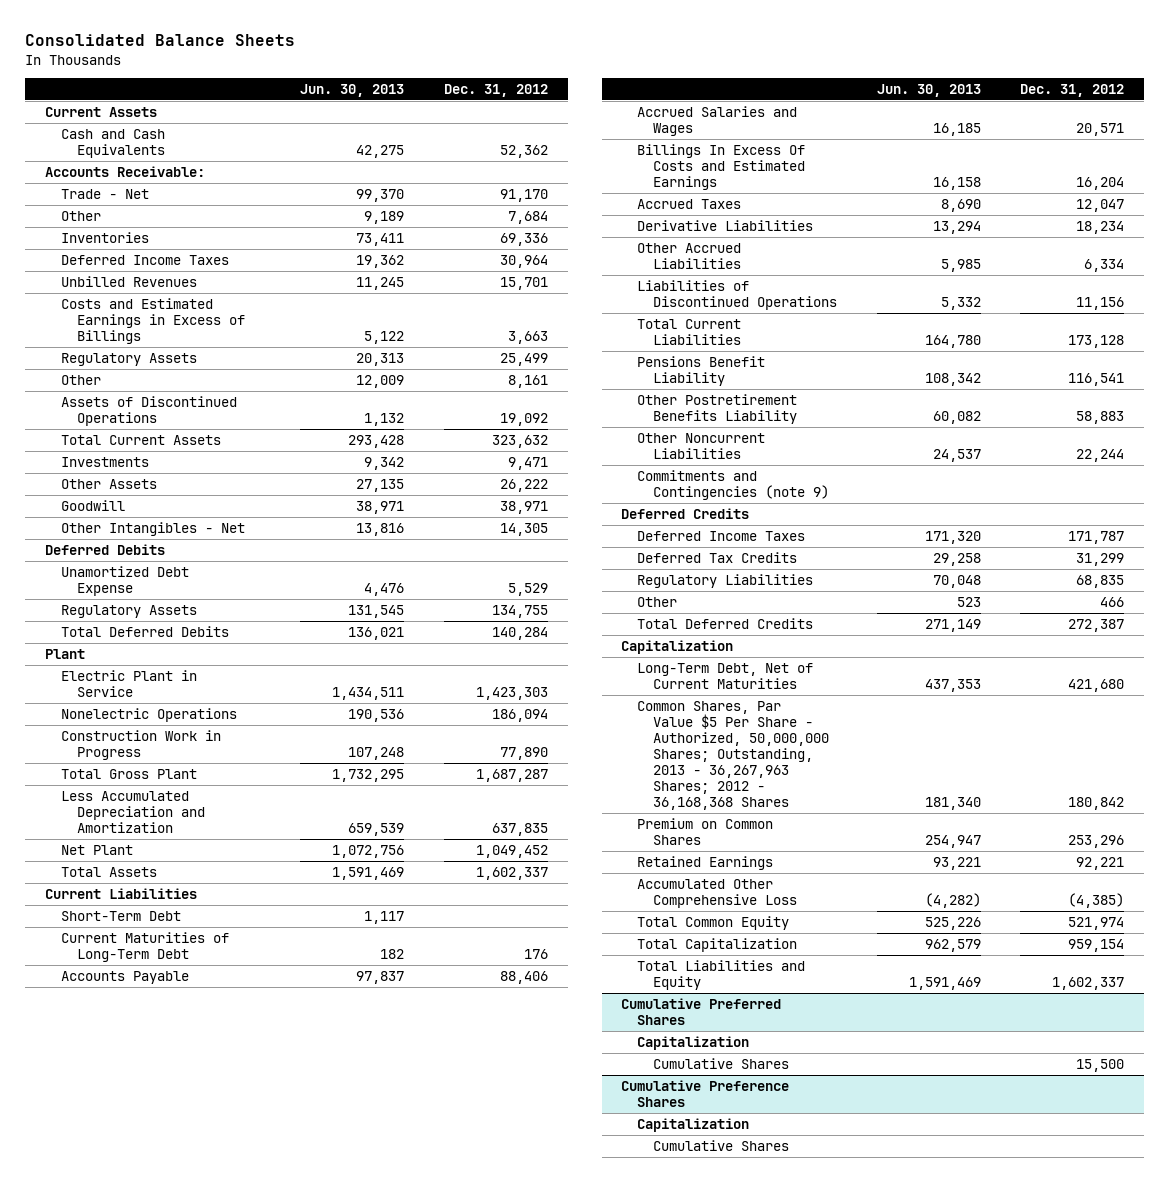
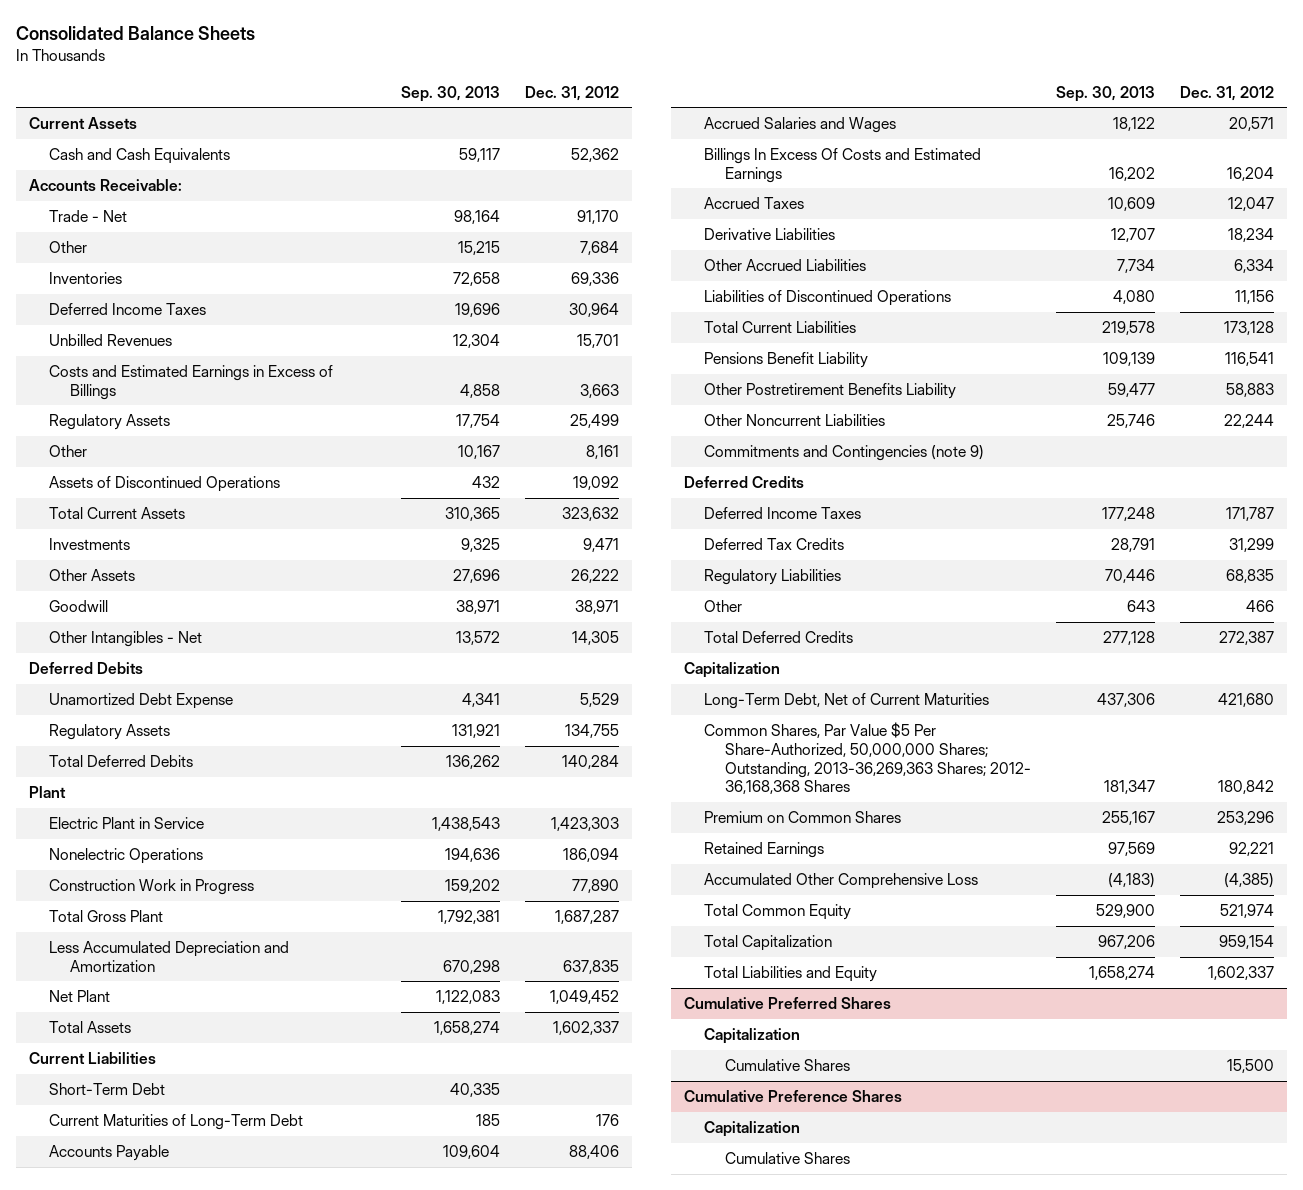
[300,83,405,97] Jun. 30, 2013 -> none
none -> [401,85,501,102] Sep. 30, 2013
[637,700,830,811] Common Shares, Par Value $5 Per Share - Authorized, 50,000,000 Shares; Outstanding, 2013 - 36,267,963 Shares; 2012 - 36,168,368 Shares -> [704,721,1031,795] Common Shares, Par Value $5 Per Share-Authorized, 50,000,000 Shares; Outstanding, 2013-36,269,363 Shares; 2012- 36,168,368 Shares

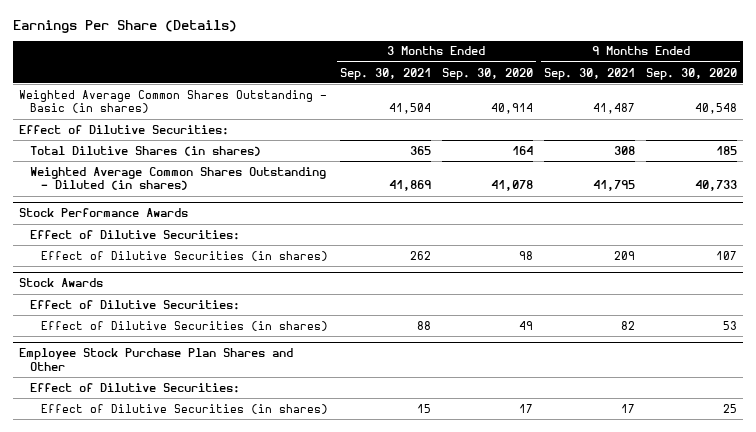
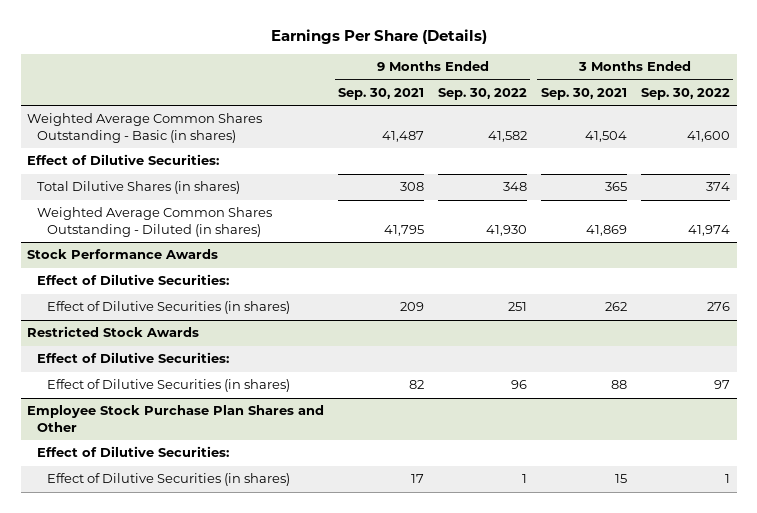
[441,67,533,80] Sep. 30, 2020 -> none
[646,67,738,80] Sep. 30, 2020 -> none
none -> [438,87,528,100] Sep. 30, 2022
none -> [640,87,730,100] Sep. 30, 2022
[18,278,103,288] Stock Awards -> [27,326,200,338] Restricted Stock Awards

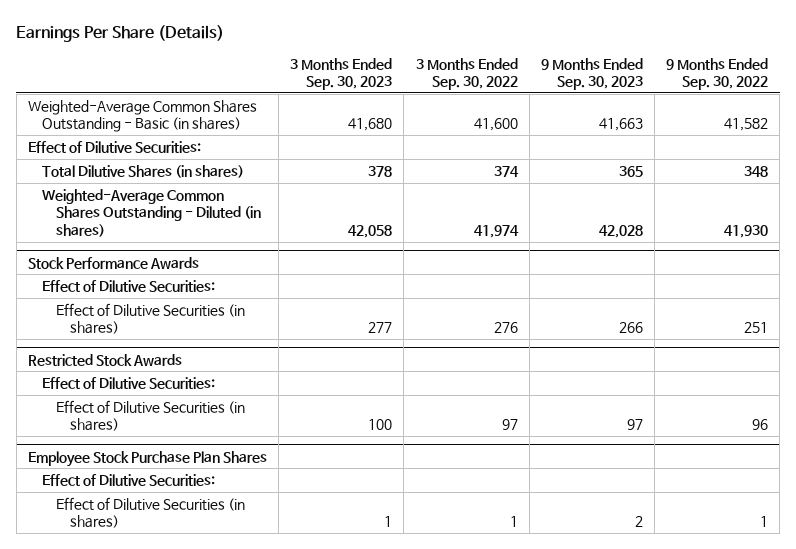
[338,87,425,100] Sep. 30, 2021 -> none
[540,87,627,100] Sep. 30, 2021 -> none
none -> [290,57,393,91] 3 Months Ended Sep. 30, 2023
none -> [540,57,643,91] 9 Months Ended Sep. 30, 2023
[27,113,263,143] Weighted Average Common Shares Outstanding - Basic (in shares) -> [27,99,257,133] Weighted-Average Common Shares Outstanding - Basic (in shares)
[37,207,273,237] Weighted Average Common Shares Outstanding - Diluted (in shares) -> [41,188,261,237] Weighted-Average Common Shares Outstanding - Diluted (in shares)
[27,405,325,432] Employee Stock Purchase Plan Shares and Other -> [27,450,267,467] Employee Stock Purchase Plan Shares

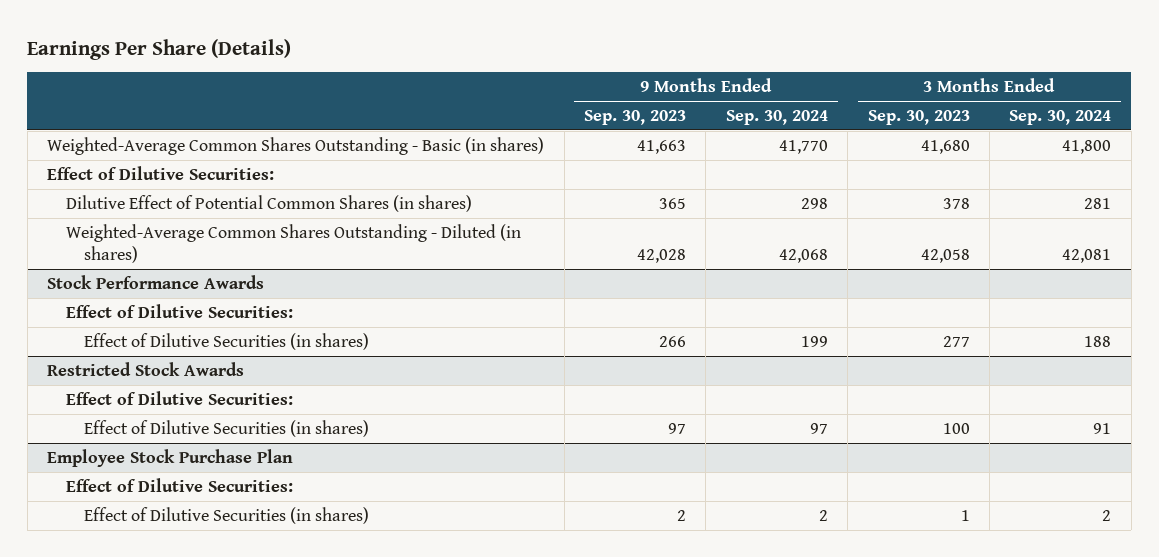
[415,57,518,91] 3 Months Ended Sep. 30, 2022 -> none
[666,57,769,91] 9 Months Ended Sep. 30, 2022 -> none
none -> [725,110,828,126] Sep. 30, 2024
none -> [1009,110,1112,126] Sep. 30, 2024
[41,164,244,178] Total Dilutive Shares (in shares) -> [65,194,472,212] Dilutive Effect of Potential Common Shares (in shares)
[27,450,267,467] Employee Stock Purchase Plan Shares -> [47,448,294,467] Employee Stock Purchase Plan

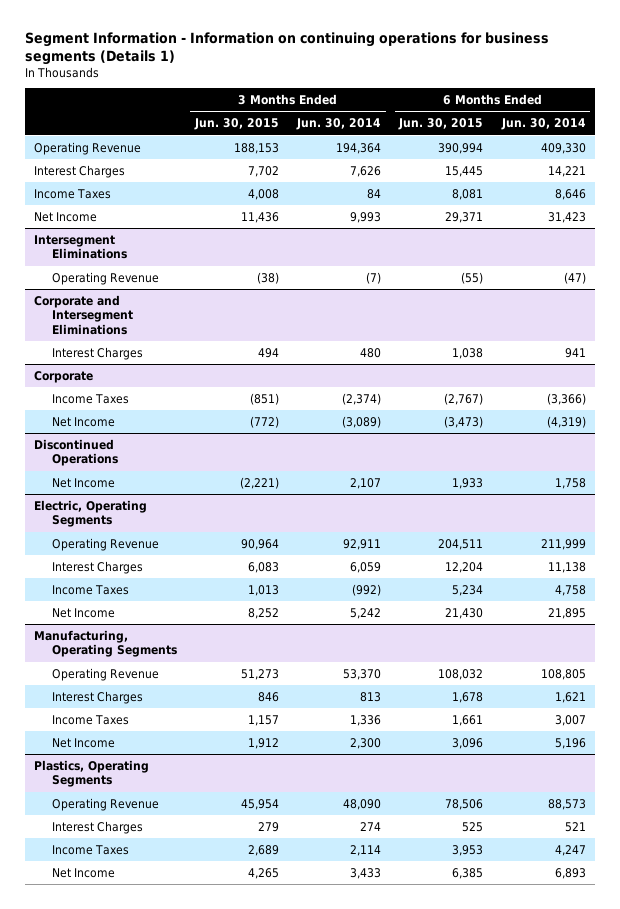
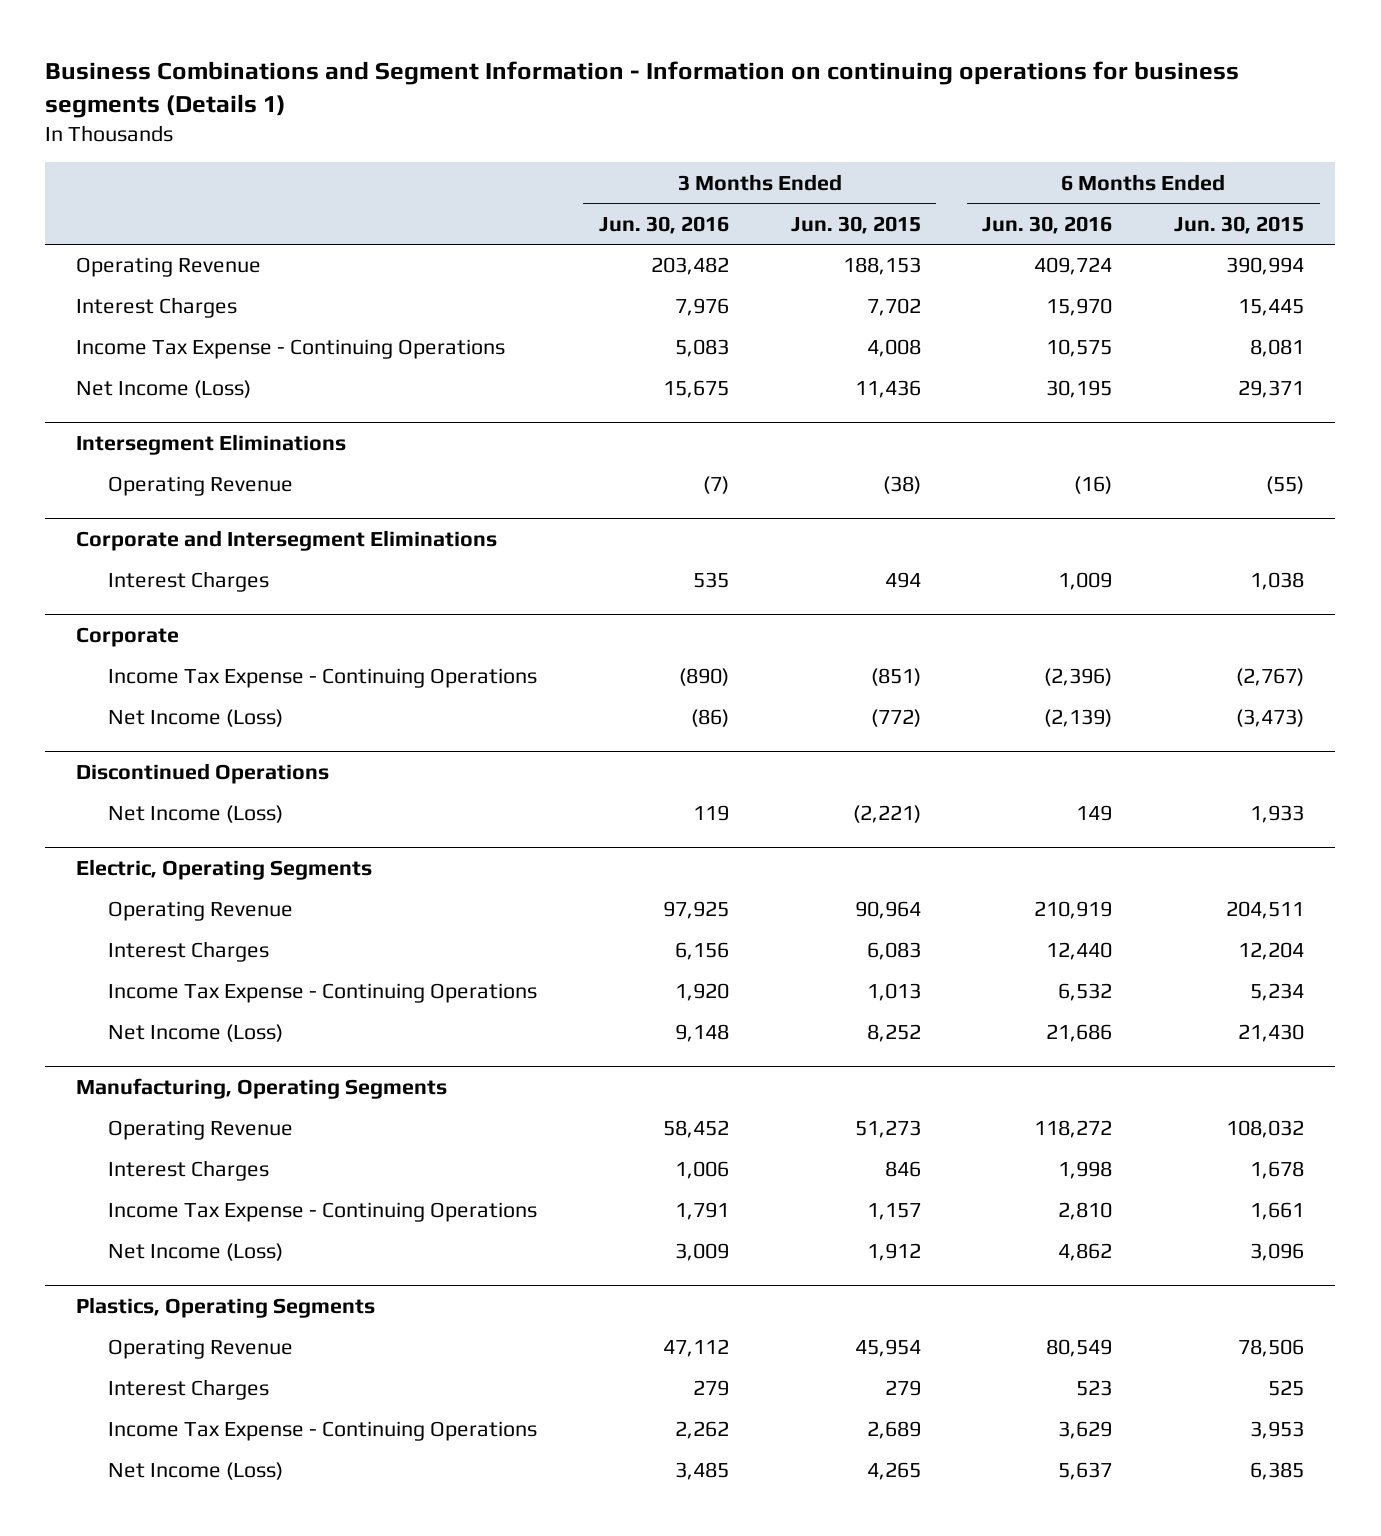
[24,31,549,66] Segment Information - Information on continuing operations for business segments (Details 1) -> [45,60,1240,118] Business Combinations and Segment Information - Information on continuing operations for business segments (Details 1)
[296,118,382,131] Jun. 30, 2014 -> none
[500,118,586,131] Jun. 30, 2014 -> none
none -> [598,215,729,234] Jun. 30, 2016
none -> [982,215,1113,234] Jun. 30, 2016
[34,188,112,199] Income Taxes -> [76,339,506,360] Income Tax Expense - Continuing Operations
[34,211,98,222] Net Income -> [76,380,252,399] Net Income (Loss)
[51,393,129,404] Income Taxes -> [108,668,538,689] Income Tax Expense - Continuing Operations
[51,416,115,427] Net Income -> [108,709,284,728] Net Income (Loss)
[51,477,115,488] Net Income -> [108,805,284,824] Net Income (Loss)
[51,584,129,595] Income Taxes -> [108,983,538,1004] Income Tax Expense - Continuing Operations
[51,607,115,618] Net Income -> [108,1024,284,1043] Net Income (Loss)
[51,714,129,725] Income Taxes -> [108,1202,538,1223] Income Tax Expense - Continuing Operations
[51,737,115,748] Net Income -> [108,1243,284,1262] Net Income (Loss)
[51,844,129,855] Income Taxes -> [108,1421,538,1442] Income Tax Expense - Continuing Operations
[51,867,115,878] Net Income -> [108,1462,284,1481] Net Income (Loss)

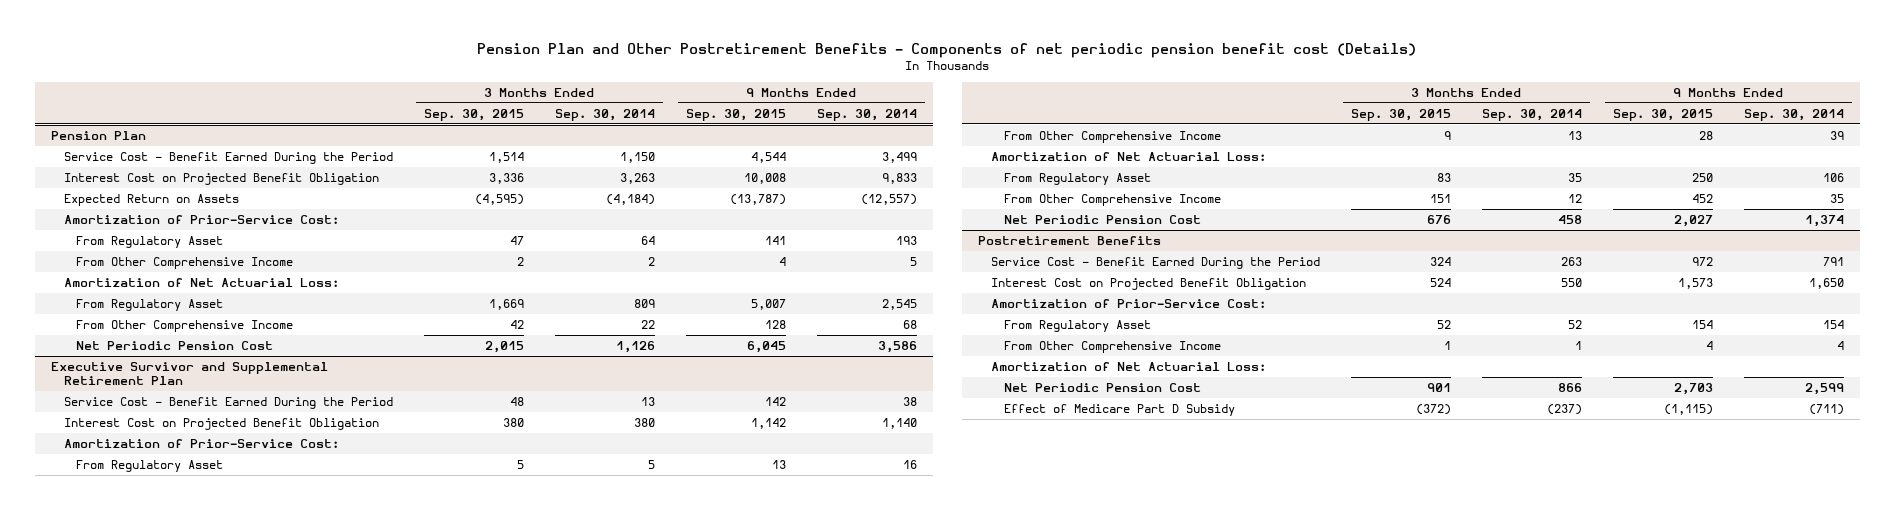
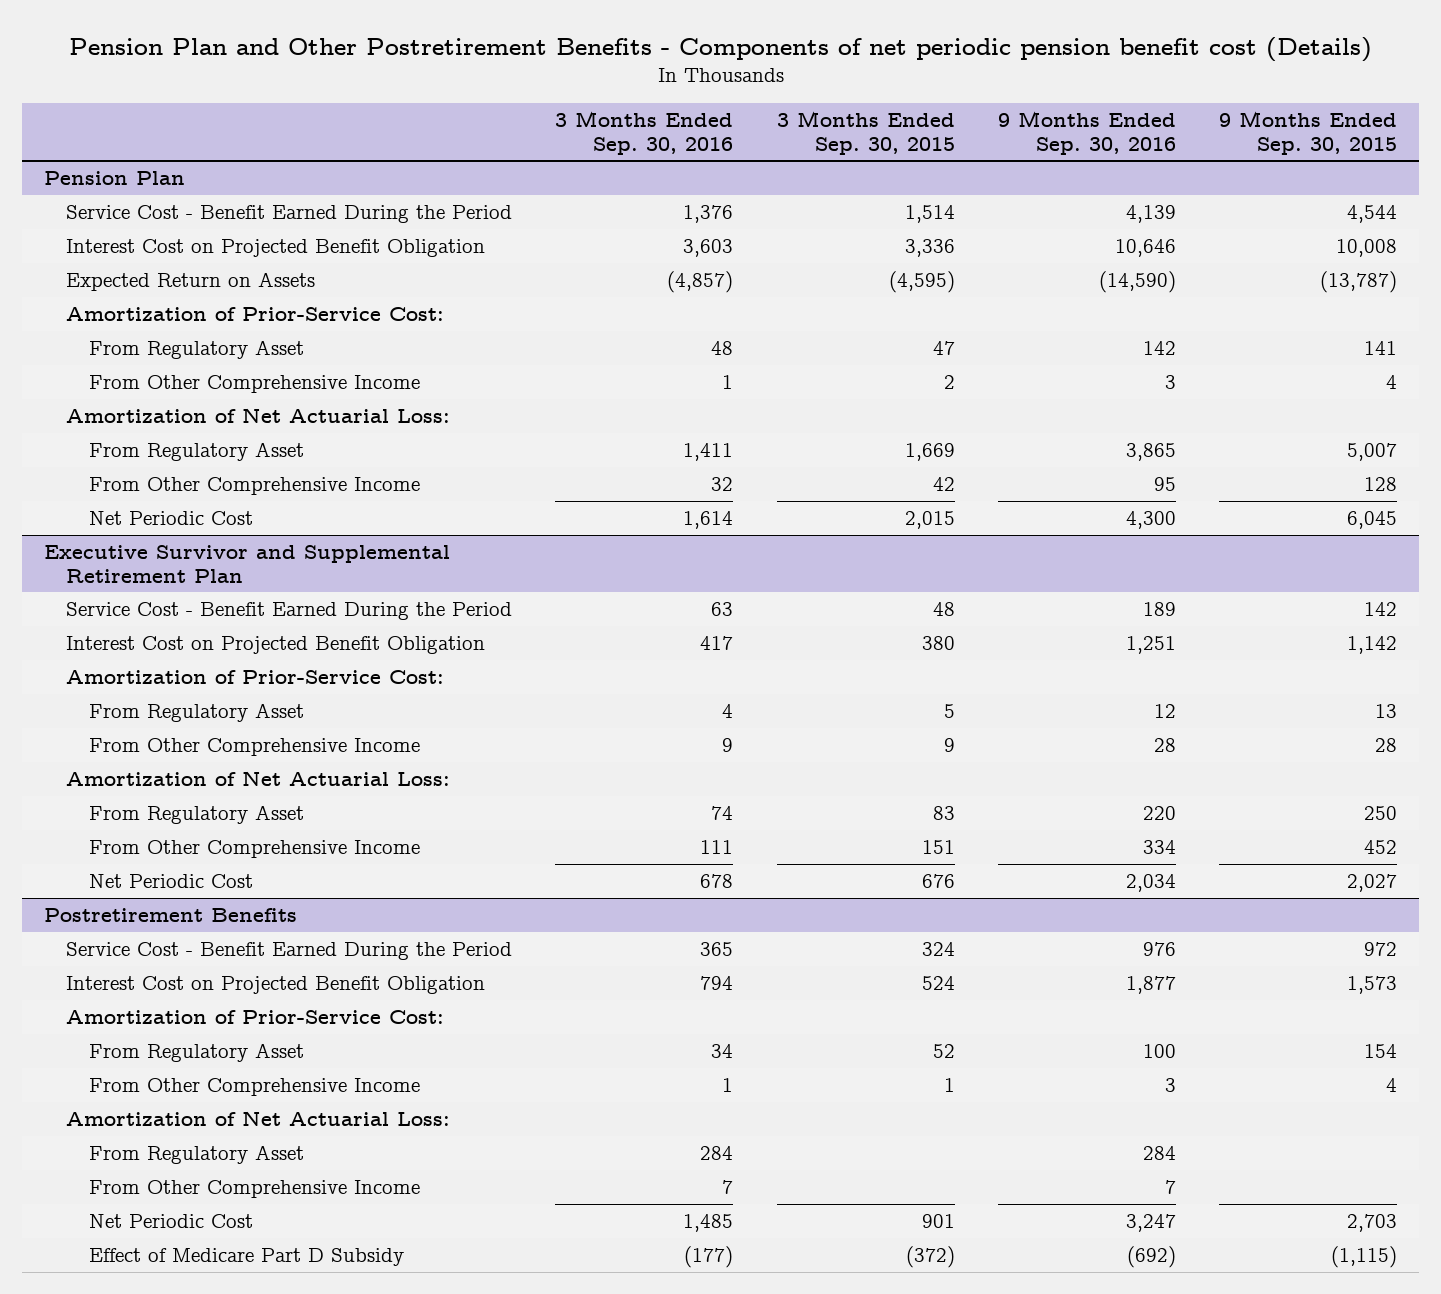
[554,108,655,121] Sep. 30, 2014 -> none
[817,108,918,121] Sep. 30, 2014 -> none
none -> [555,111,734,155] 3 Months Ended Sep. 30, 2016
none -> [997,111,1176,155] 9 Months Ended Sep. 30, 2016
[76,341,274,351] Net Periodic Pension Cost -> [88,510,253,525] Net Periodic Cost
[1003,215,1201,225] Net Periodic Pension Cost -> [88,873,253,888] Net Periodic Cost
none -> [88,1144,304,1164] From Regulatory Asset
none -> [88,1179,420,1198] From Other Comprehensive Income
[1003,383,1201,393] Net Periodic Pension Cost -> [88,1213,253,1228] Net Periodic Cost

